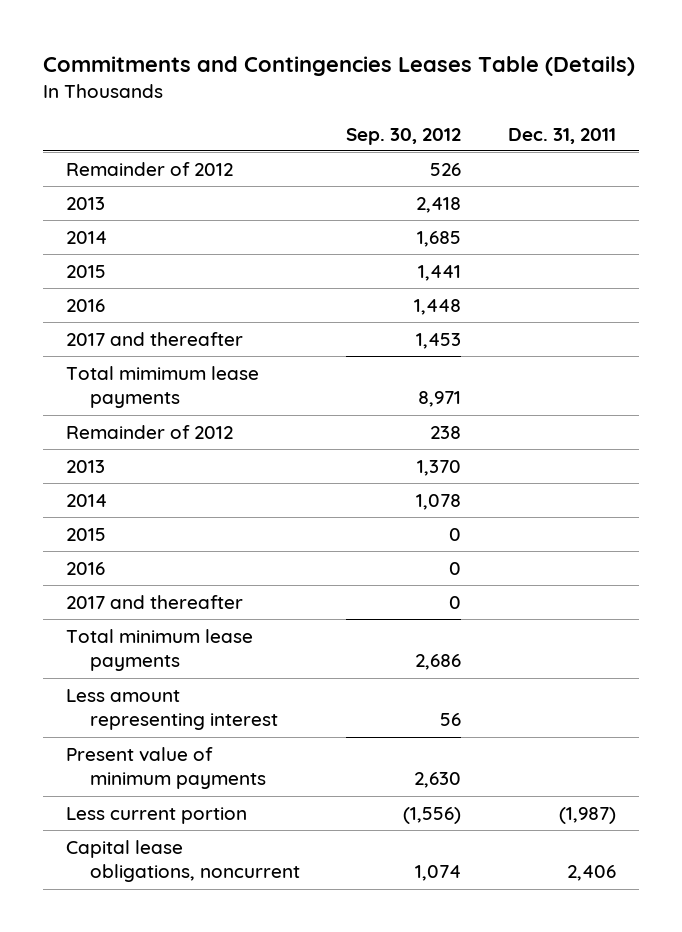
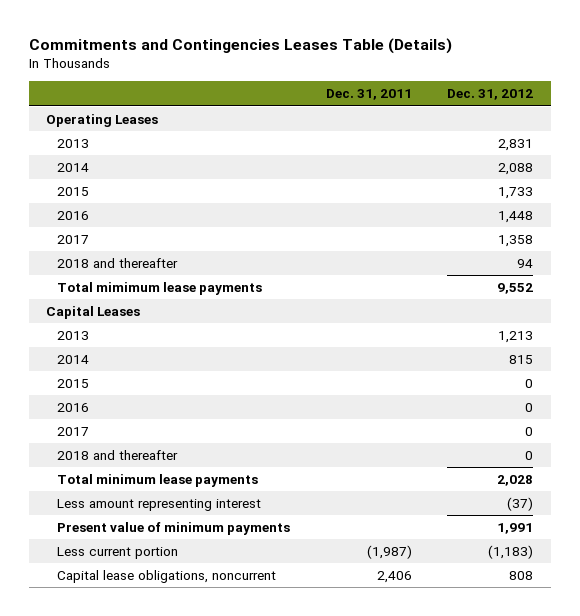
[346,127,462,145] Sep. 30, 2012 -> none
none -> [447,89,534,101] Dec. 31, 2012
[65,161,233,176] Remainder of 2012 -> none
none -> [46,113,159,127] Operating Leases
none -> [57,234,90,244] 2017
[65,331,243,346] 2017 and thereafter -> [57,257,179,268] 2018 and thereafter
[65,424,233,439] Remainder of 2012 -> none
none -> [46,305,141,319] Capital Leases
none -> [57,426,90,436] 2017
[65,594,243,609] 2017 and thereafter -> [57,449,179,460] 2018 and thereafter

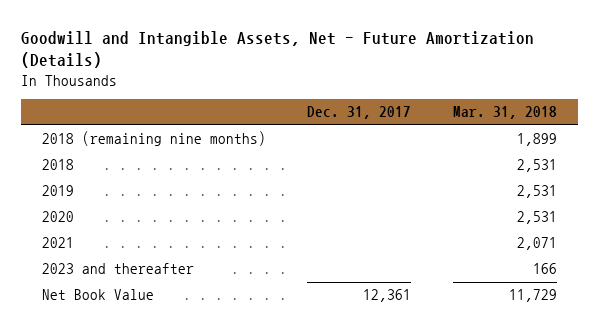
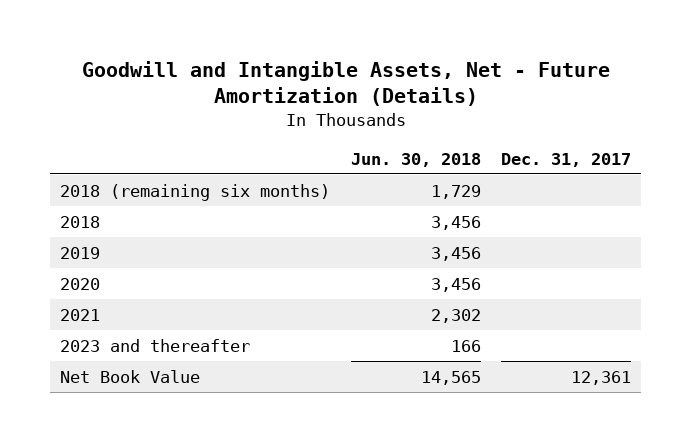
[452,106,557,120] Mar. 31, 2018 -> none
none -> [350,152,481,167] Jun. 30, 2018
[41,131,266,147] 2018 (remaining nine months) -> [60,183,331,201] 2018 (remaining six months)

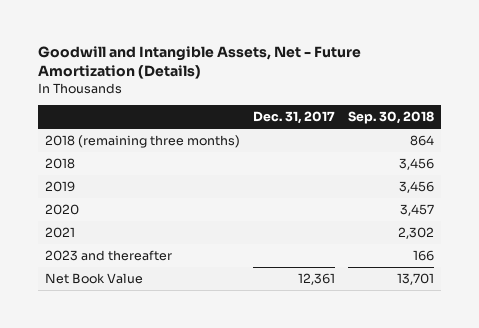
[350,152,481,167] Jun. 30, 2018 -> none
none -> [348,111,435,125] Sep. 30, 2018
[60,183,331,201] 2018 (remaining six months) -> [44,134,240,148] 2018 (remaining three months)

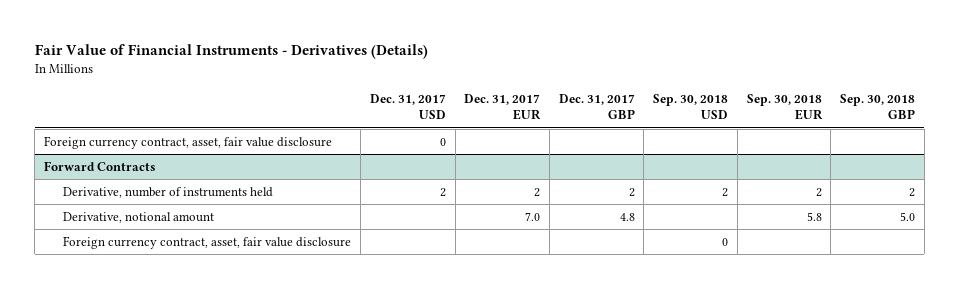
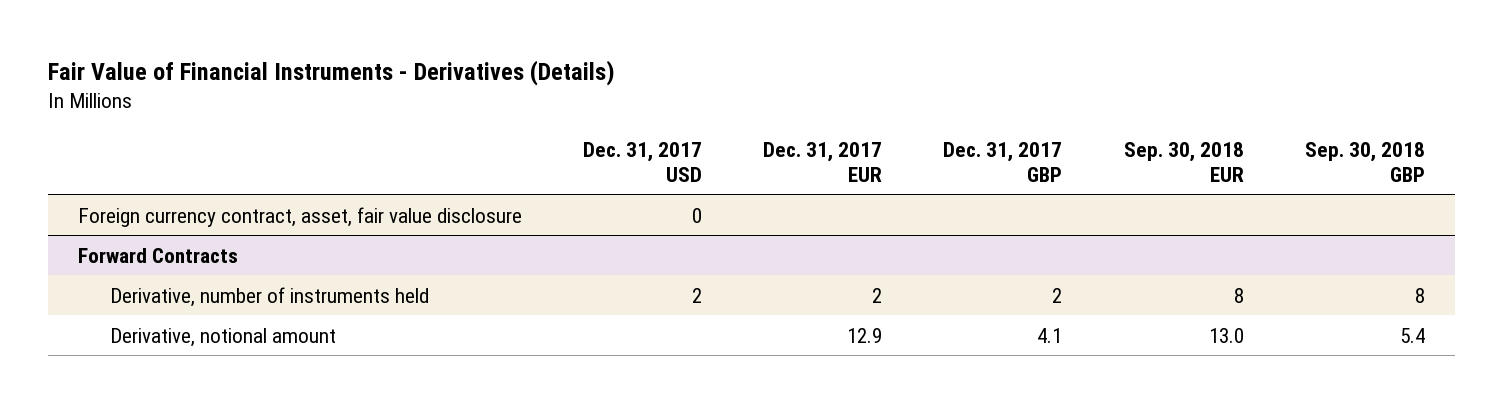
[653,93,729,120] Sep. 30, 2018 USD -> none
[63,235,352,249] Foreign currency contract, asset, fair value disclosure -> none
[815,187,822,197] 2 -> [1233,287,1244,303] 8
[908,187,915,197] 2 -> [1414,287,1425,303] 8
[525,211,541,221] 7.0 -> [847,327,883,343] 12.9
[619,212,635,221] 4.8 -> [1037,327,1063,343] 4.1
[806,211,822,221] 5.8 -> [1208,327,1244,343] 13.0
[899,211,915,221] 5.0 -> [1399,327,1425,343] 5.4

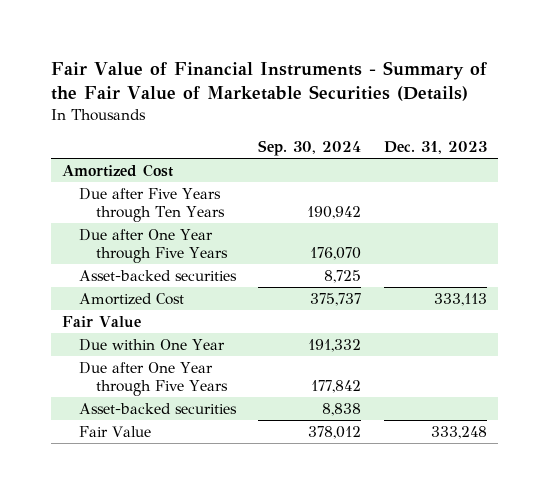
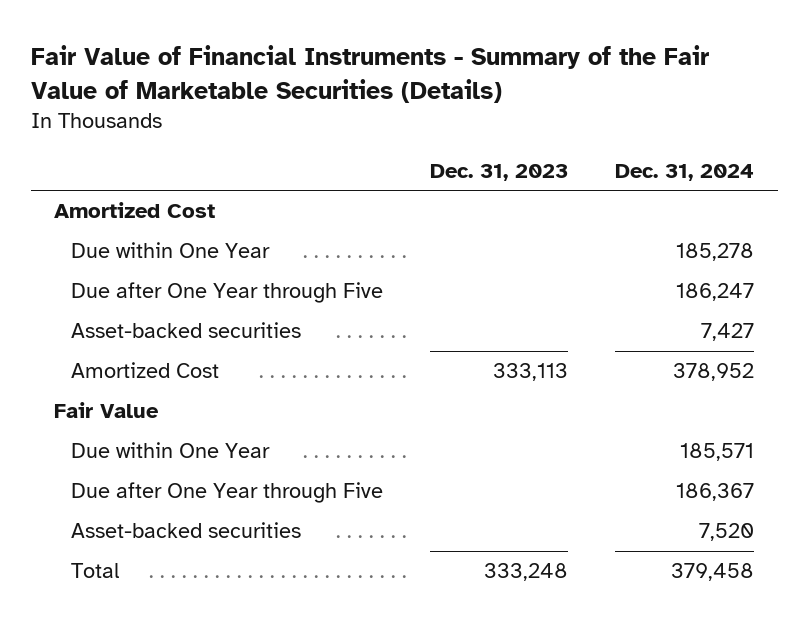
[258,140,362,157] Sep. 30, 2024 -> none
none -> [615,163,755,181] Dec. 31, 2024
[78,187,226,223] Due after Five Years through Ten Years -> none
none -> [71,242,271,259] Due within One Year
[78,228,229,264] Due after One Year through Five Years -> [71,282,384,304] Due after One Year through Five
[78,361,229,397] Due after One Year through Five Years -> [71,482,384,504] Due after One Year through Five
[78,425,151,437] Fair Value -> [71,563,120,579] Total

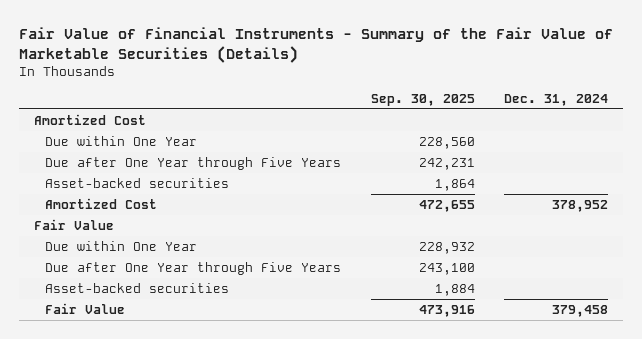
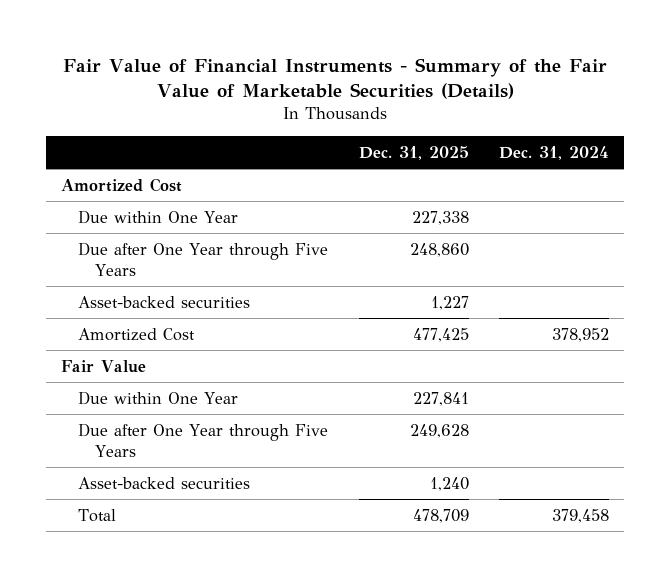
[370,93,475,106] Sep. 30, 2025 -> none
none -> [358,145,469,160] Dec. 31, 2025
[45,302,126,314] Fair Value -> [77,508,116,522] Total

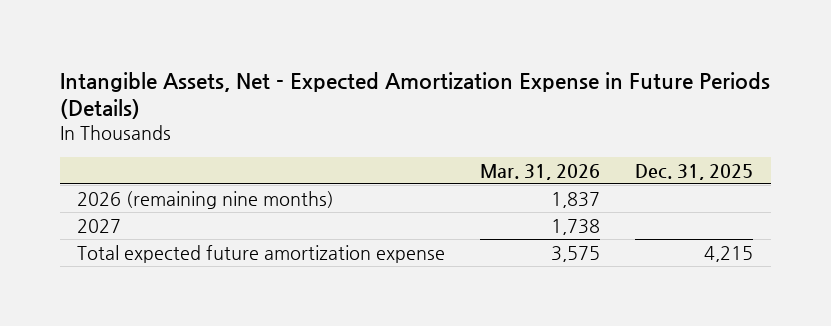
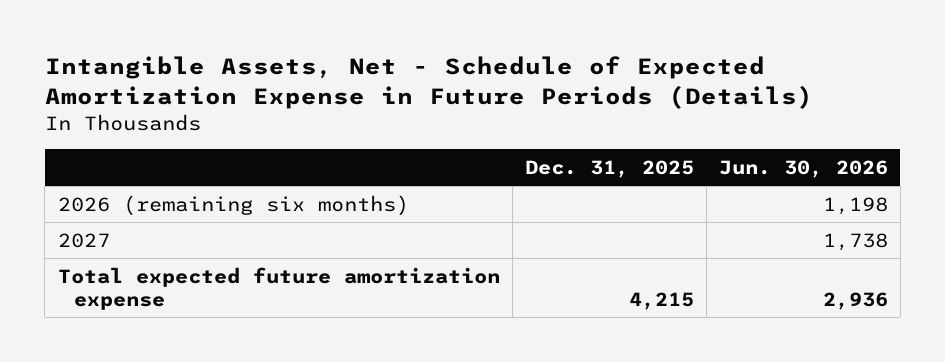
[60,71,771,120] Intangible Assets, Net - Expected Amortization Expense in Future Periods (Details) -> [44,56,813,110] Intangible Assets, Net - Schedule of Expected Amortization Expense in Future Periods (Details)
[480,163,601,180] Mar. 31, 2026 -> none
none -> [718,159,888,178] Jun. 30, 2026
[77,190,335,209] 2026 (remaining nine months) -> [57,194,409,216] 2026 (remaining six months)

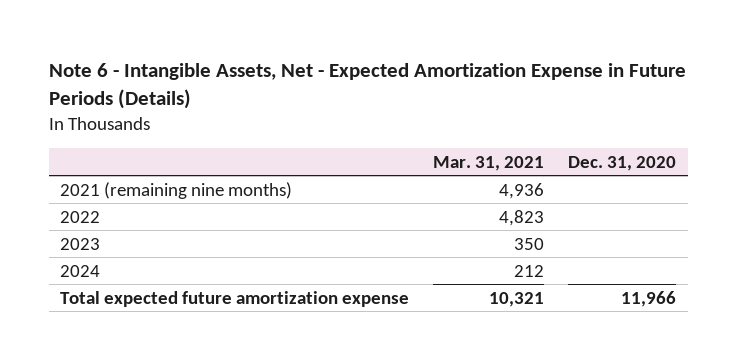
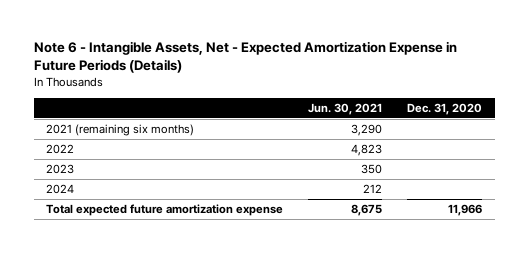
[433,155,545,171] Mar. 31, 2021 -> none
none -> [308,102,383,115] Jun. 30, 2021
[60,181,293,199] 2021 (remaining nine months) -> [46,124,195,137] 2021 (remaining six months)

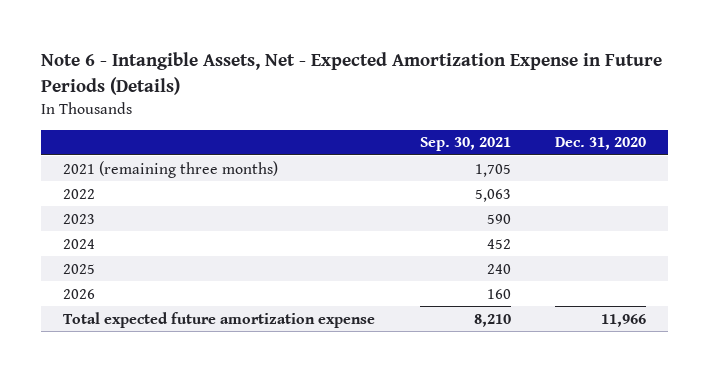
[308,102,383,115] Jun. 30, 2021 -> none
none -> [419,137,511,152] Sep. 30, 2021
[46,124,195,137] 2021 (remaining six months) -> [63,160,279,178] 2021 (remaining three months)
none -> [63,263,96,274] 2025
none -> [63,288,96,299] 2026

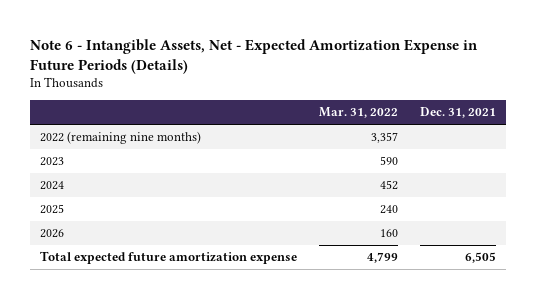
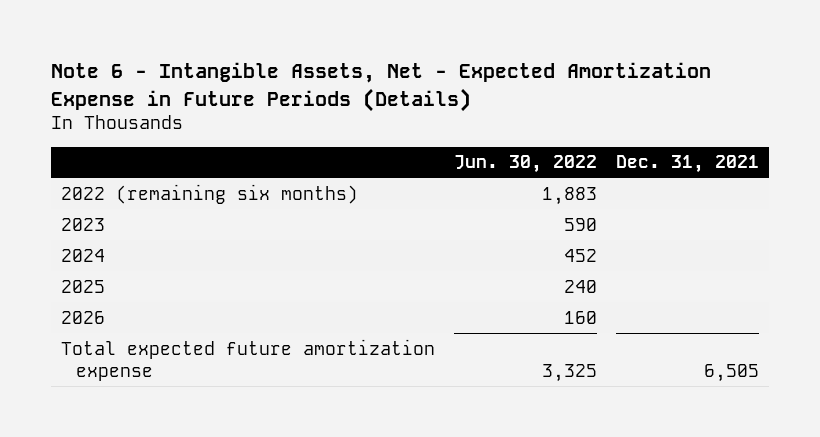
[318,107,398,119] Mar. 31, 2022 -> none
none -> [454,155,598,174] Jun. 30, 2022
[40,131,202,145] 2022 (remaining nine months) -> [60,183,358,204] 2022 (remaining six months)

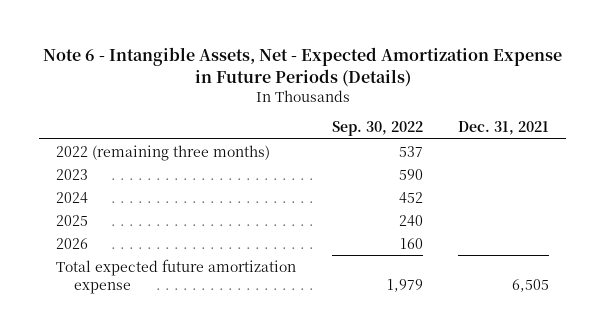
[454,155,598,174] Jun. 30, 2022 -> none
none -> [331,121,423,137] Sep. 30, 2022
[60,183,358,204] 2022 (remaining six months) -> [56,144,271,161] 2022 (remaining three months)

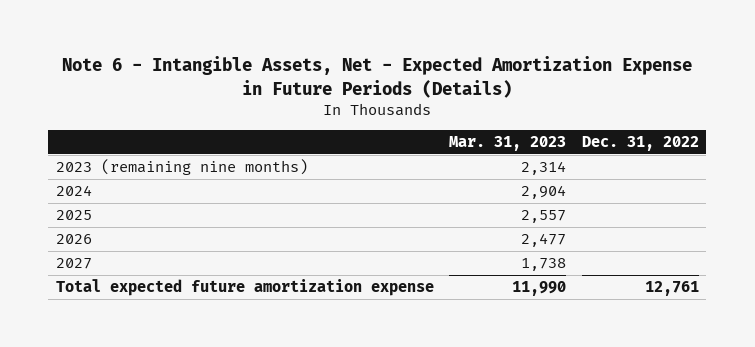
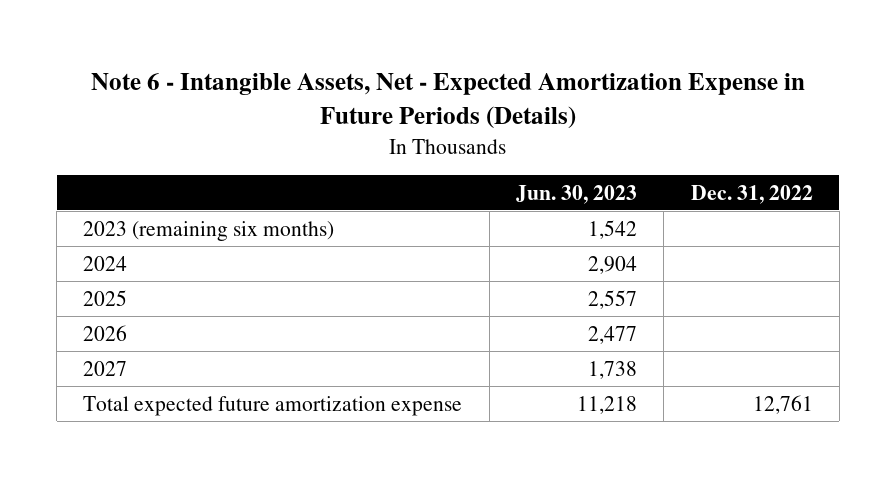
[449,136,567,152] Mar. 31, 2023 -> none
none -> [515,184,637,204] Jun. 30, 2023
[55,159,308,176] 2023 (remaining nine months) -> [83,220,335,241] 2023 (remaining six months)

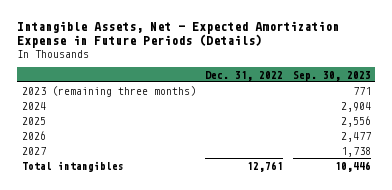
[90,73,805,130] Note 6 - Intangible Assets, Net - Expected Amortization Expense in Future Periods (Details) -> [17,21,340,49] Intangible Assets, Net - Expected Amortization Expense in Future Periods (Details)
[515,184,637,204] Jun. 30, 2023 -> none
none -> [292,70,371,81] Sep. 30, 2023
[83,220,335,241] 2023 (remaining six months) -> [21,85,196,97] 2023 (remaining three months)
[83,395,463,416] Total expected future amortization expense -> [21,160,124,172] Total intangibles

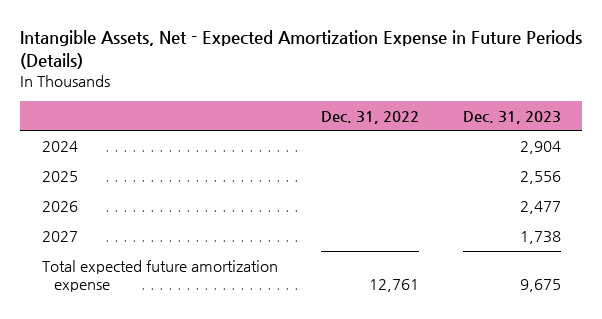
[292,70,371,81] Sep. 30, 2023 -> none
none -> [462,110,561,124] Dec. 31, 2023
[21,85,196,97] 2023 (remaining three months) -> none
[21,160,124,172] Total intangibles -> [41,260,278,293] Total expected future amortization expense

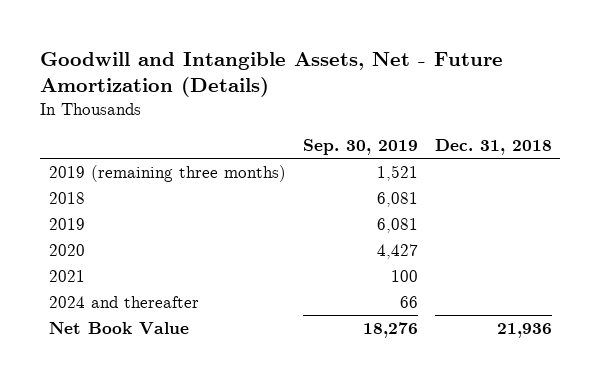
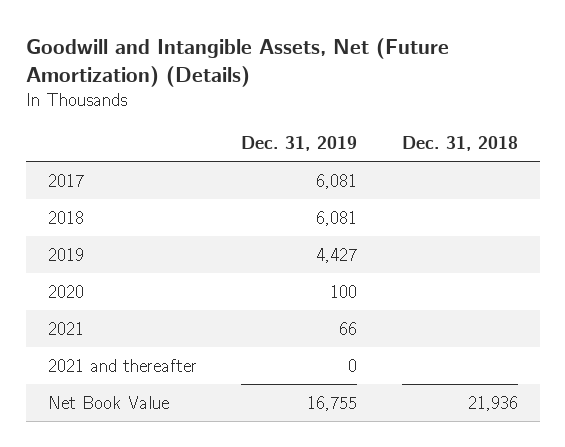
[40,52,504,98] Goodwill and Intangible Assets, Net - Future Amortization (Details) -> [25,37,449,87] Goodwill and Intangible Assets, Net (Future Amortization) (Details)
[302,138,418,155] Sep. 30, 2019 -> none
none -> [241,136,358,152] Dec. 31, 2019
[48,165,286,183] 2019 (remaining three months) -> none
none -> [47,173,84,187] 2017
[48,296,199,309] 2024 and thereafter -> [47,358,197,372] 2021 and thereafter

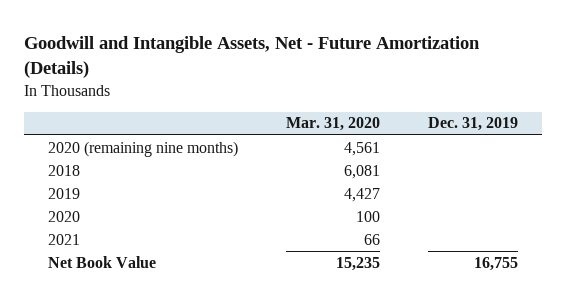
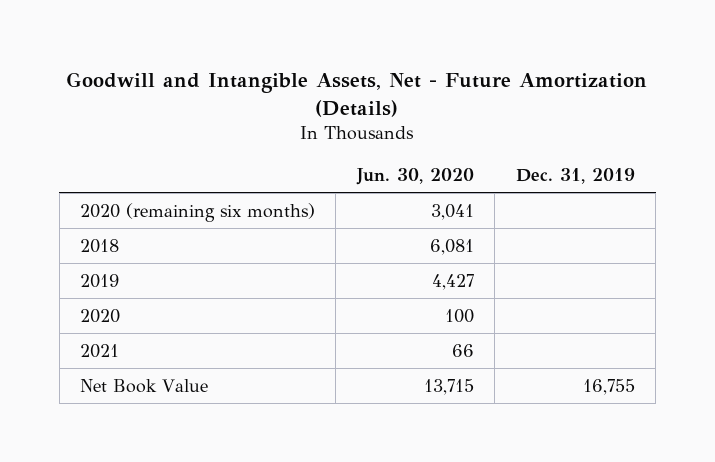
[286,117,381,132] Mar. 31, 2020 -> none
none -> [355,167,474,185] Jun. 30, 2020
[48,140,239,157] 2020 (remaining nine months) -> [79,202,315,222] 2020 (remaining six months)

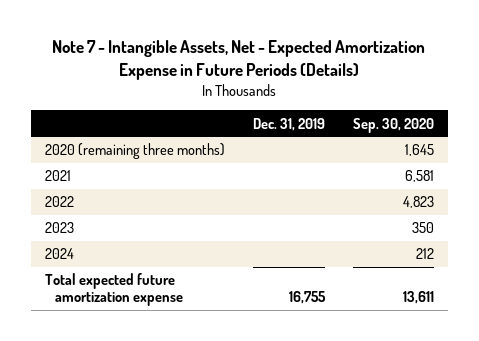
[66,71,648,117] Goodwill and Intangible Assets, Net - Future Amortization (Details) -> [52,40,426,81] Note 7 - Intangible Assets, Net - Expected Amortization Expense in Future Periods (Details)
[355,167,474,185] Jun. 30, 2020 -> none
none -> [352,117,434,133] Sep. 30, 2020
[79,238,119,253] 2018 -> none
[79,273,119,288] 2019 -> none
[79,308,120,323] 2020 -> none
[79,202,315,222] 2020 (remaining six months) -> [44,143,225,160] 2020 (remaining three months)
none -> [44,196,74,208] 2022
none -> [44,222,74,234] 2023
none -> [44,248,74,260] 2024
[79,378,208,393] Net Book Value -> [44,273,184,307] Total expected future amortization expense

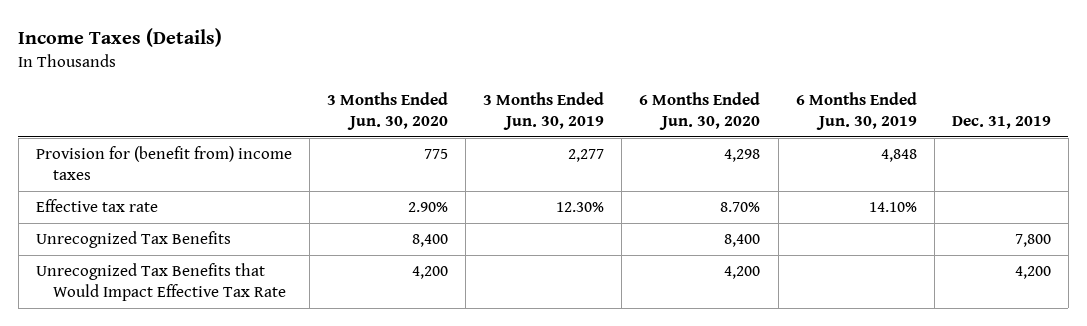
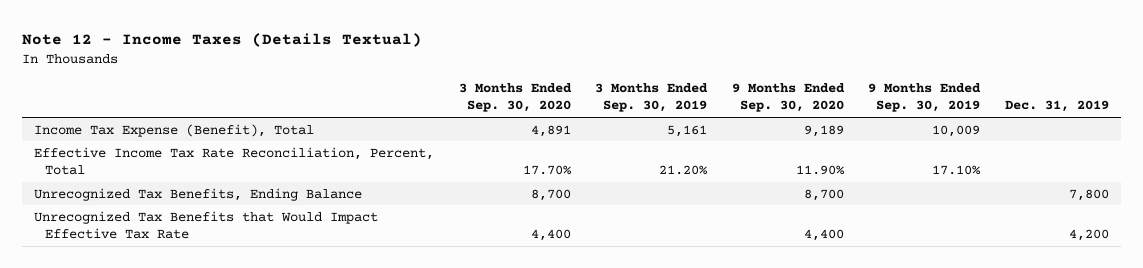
[18,28,223,48] Income Taxes (Details) -> [22,32,423,47] Note 12 - Income Taxes (Details Textual)
[327,91,449,131] 3 Months Ended Jun. 30, 2020 -> none
[483,91,605,131] 3 Months Ended Jun. 30, 2019 -> none
[639,91,761,131] 6 Months Ended Jun. 30, 2020 -> none
[795,91,917,131] 6 Months Ended Jun. 30, 2019 -> none
none -> [458,83,572,113] 3 Months Ended Sep. 30, 2020
none -> [595,83,709,113] 3 Months Ended Sep. 30, 2019
none -> [731,83,845,113] 9 Months Ended Sep. 30, 2020
none -> [868,83,982,113] 9 Months Ended Sep. 30, 2019
[35,146,292,181] Provision for (benefit from) income taxes -> [34,123,315,137] Income Tax Expense (Benefit), Total
[35,199,158,213] Effective tax rate -> [34,146,435,175] Effective Income Tax Rate Reconciliation, Percent, Total
[35,231,231,249] Unrecognized Tax Benefits -> [34,187,363,201] Unrecognized Tax Benefits, Ending Balance

